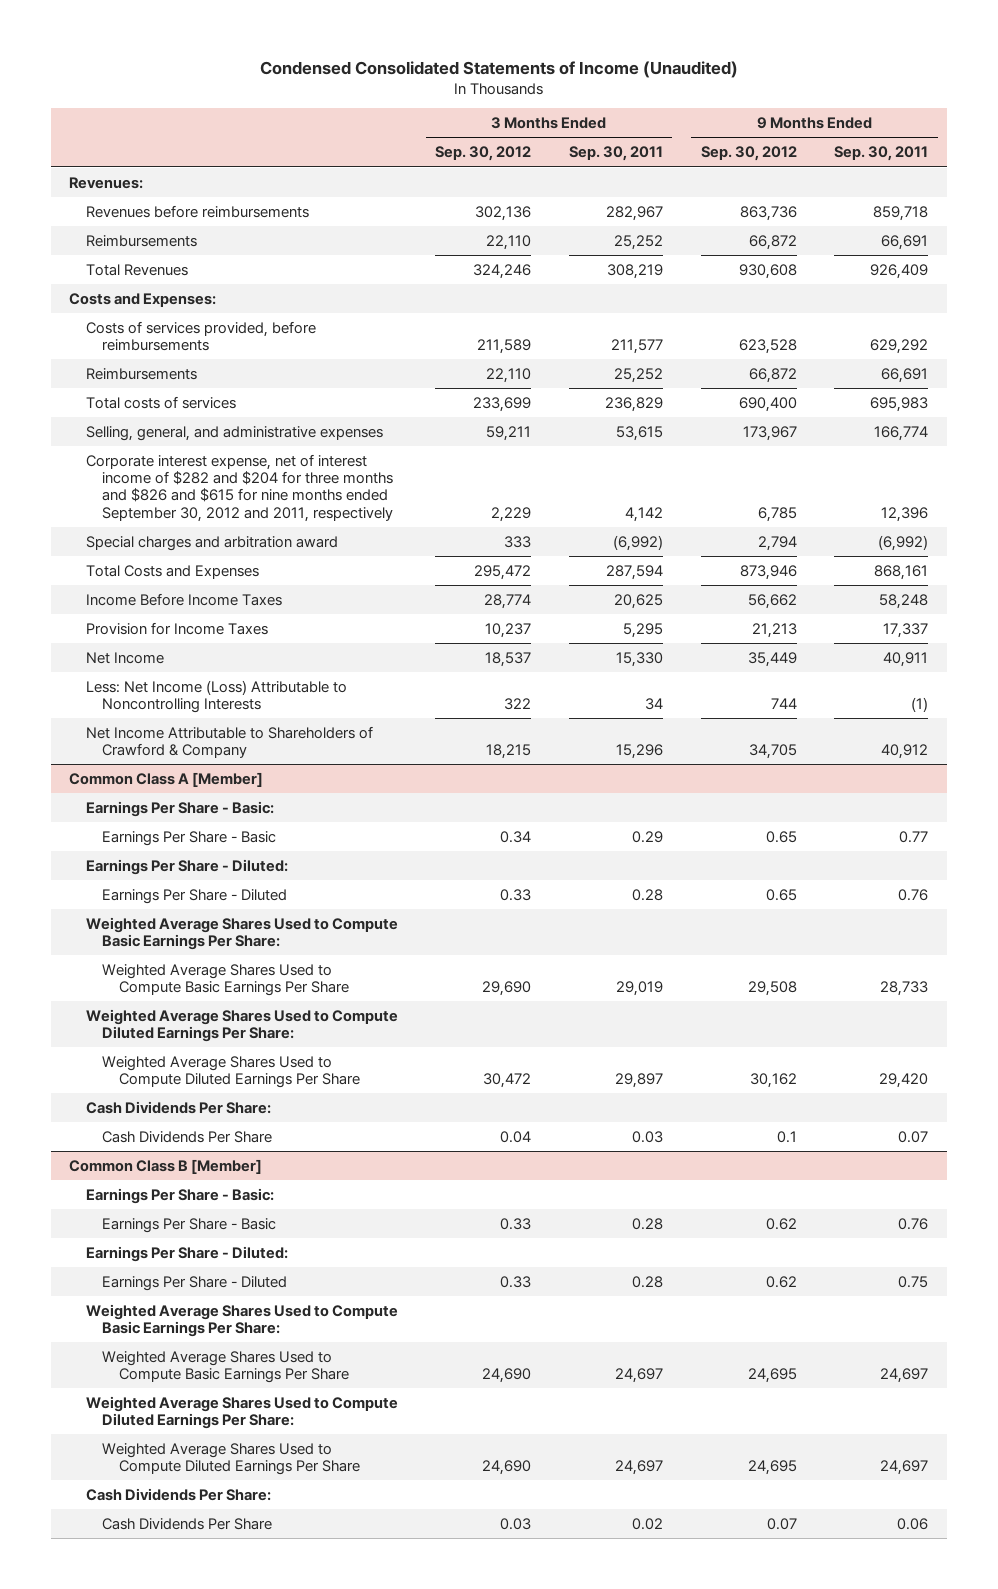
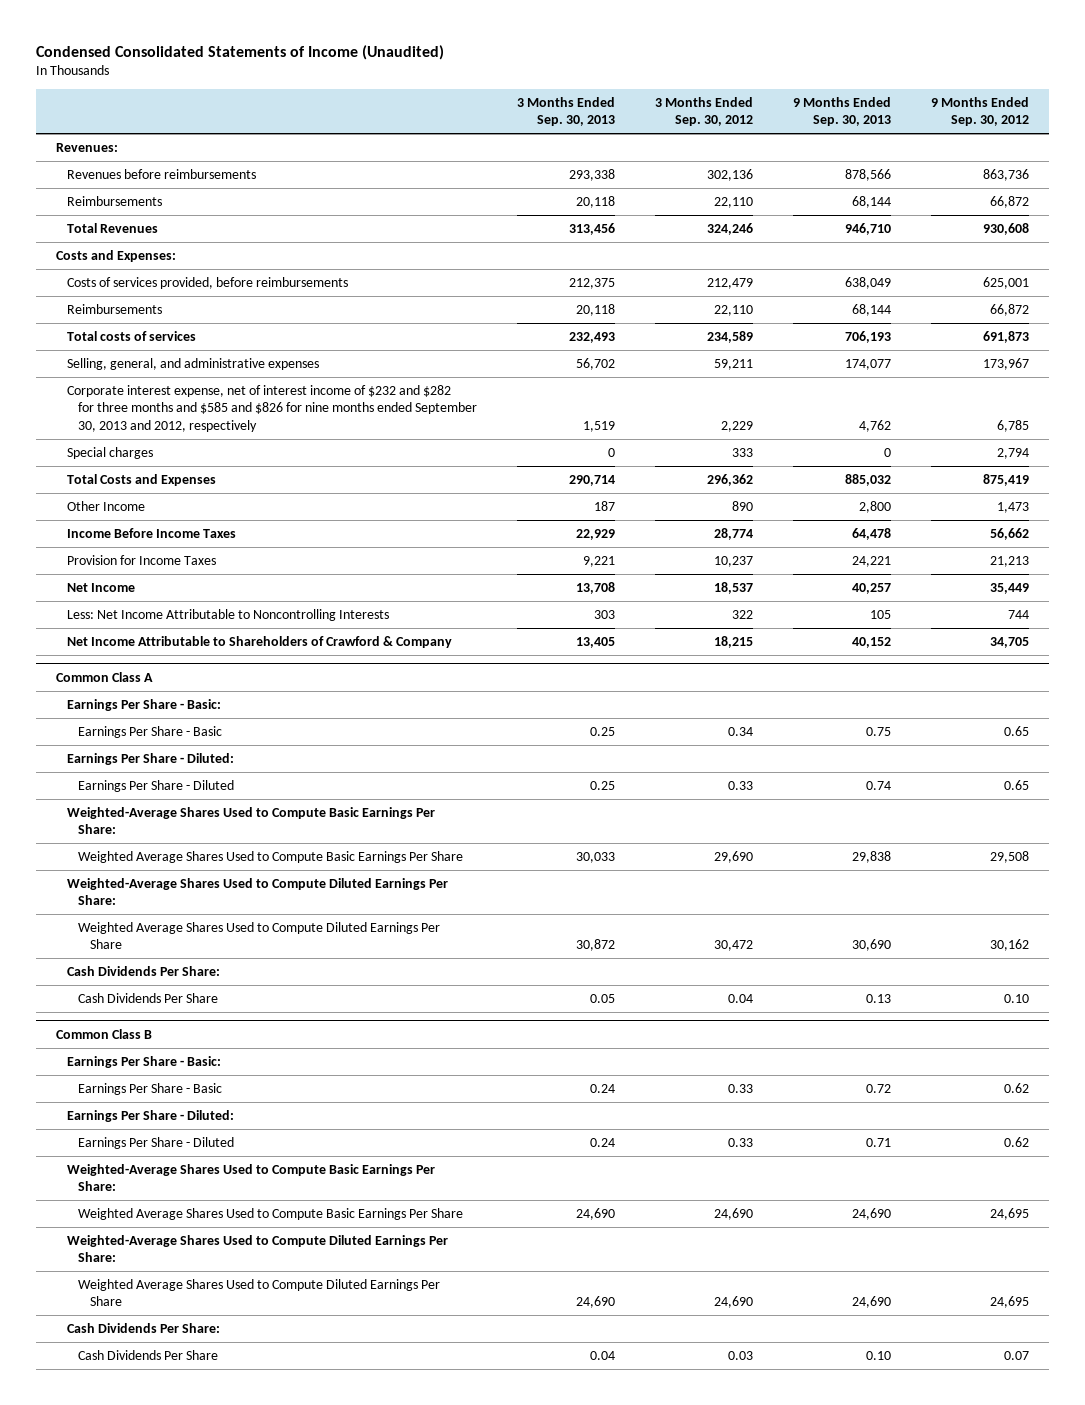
[569,146,664,162] Sep. 30, 2011 -> none
[834,146,929,162] Sep. 30, 2011 -> none
none -> [517,96,616,127] 3 Months Ended Sep. 30, 2013
none -> [792,96,891,127] 9 Months Ended Sep. 30, 2013
[477,339,532,355] 211,589 -> [707,277,754,289] 212,479
[738,339,797,355] 623,528 -> [982,276,1029,289] 625,001
[473,396,532,412] 233,699 -> [707,330,754,343] 234,589
[738,396,797,412] 690,400 -> [982,330,1029,343] 691,873
[85,453,394,522] Corporate interest expense, net of interest income of $282 and $204 for three months and $826 and $615 for nine months ended September 30, 2012 and 2011, respectively -> [67,384,478,432] Corporate interest expense, net of interest income of $232 and $282 for three months and $585 and $826 for nine months ended September 30, 2013 and 2012, respectively
[85,535,338,551] Special charges and arbitration award -> [67,446,154,459] Special charges
[474,564,532,580] 295,472 -> [707,473,754,486] 296,362
[739,564,797,580] 873,946 -> [982,473,1029,486] 875,419
none -> [67,500,146,511] Other Income
[85,679,347,714] Less: Net Income (Loss) Attributable to Noncontrolling Interests -> [67,608,390,621] Less: Net Income Attributable to Noncontrolling Interests
[69,771,264,787] Common Class A [Member] -> [55,671,153,682] Common Class A
[85,916,398,951] Weighted Average Shares Used to Compute Basic Earnings Per Share: -> [67,806,436,835] Weighted-Average Shares Used to Compute Basic Earnings Per Share:
[85,1008,398,1043] Weighted Average Shares Used to Compute Diluted Earnings Per Share: -> [67,877,449,906] Weighted-Average Shares Used to Compute Diluted Earnings Per Share:
[776,1130,797,1143] 0.1 -> [1003,993,1029,1003] 0.10
[69,1158,263,1174] Common Class B [Member] -> [55,1028,152,1039] Common Class B
[85,1303,398,1338] Weighted Average Shares Used to Compute Basic Earnings Per Share: -> [67,1163,436,1192] Weighted-Average Shares Used to Compute Basic Earnings Per Share:
[85,1395,398,1430] Weighted Average Shares Used to Compute Diluted Earnings Per Share: -> [67,1234,449,1263] Weighted-Average Shares Used to Compute Diluted Earnings Per Share:

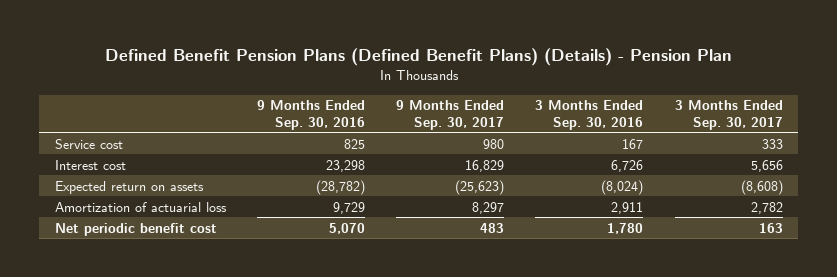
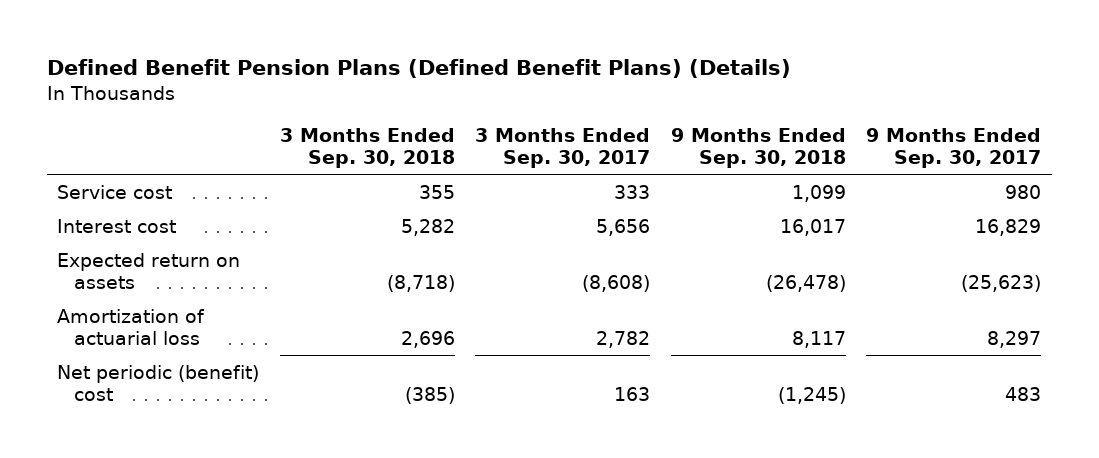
[104,48,732,67] Defined Benefit Pension Plans (Defined Benefit Plans) (Details) - Pension Plan -> [46,59,791,79] Defined Benefit Pension Plans (Defined Benefit Plans) (Details)
[256,100,365,130] 9 Months Ended Sep. 30, 2016 -> none
[535,100,644,130] 3 Months Ended Sep. 30, 2016 -> none
none -> [279,127,455,169] 3 Months Ended Sep. 30, 2018
none -> [670,127,846,169] 9 Months Ended Sep. 30, 2018
[54,222,217,236] Net periodic benefit cost -> [57,364,260,402] Net periodic (benefit) cost

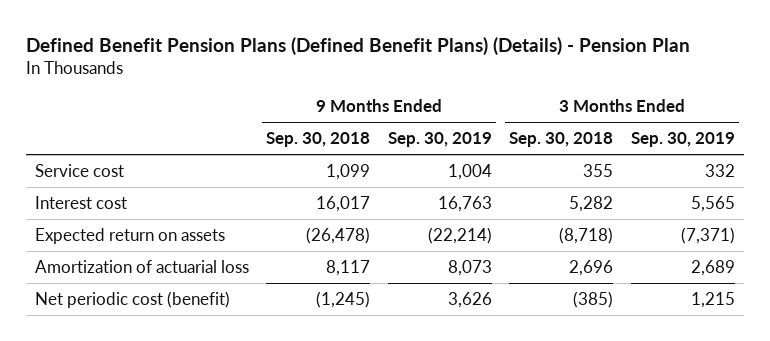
[46,59,791,79] Defined Benefit Pension Plans (Defined Benefit Plans) (Details) -> [26,36,691,55] Defined Benefit Pension Plans (Defined Benefit Plans) (Details) - Pension Plan
[475,127,651,169] 3 Months Ended Sep. 30, 2017 -> none
[866,127,1042,169] 9 Months Ended Sep. 30, 2017 -> none
none -> [387,132,492,148] Sep. 30, 2019
none -> [630,132,735,148] Sep. 30, 2019
[57,364,260,402] Net periodic (benefit) cost -> [34,290,230,308] Net periodic cost (benefit)

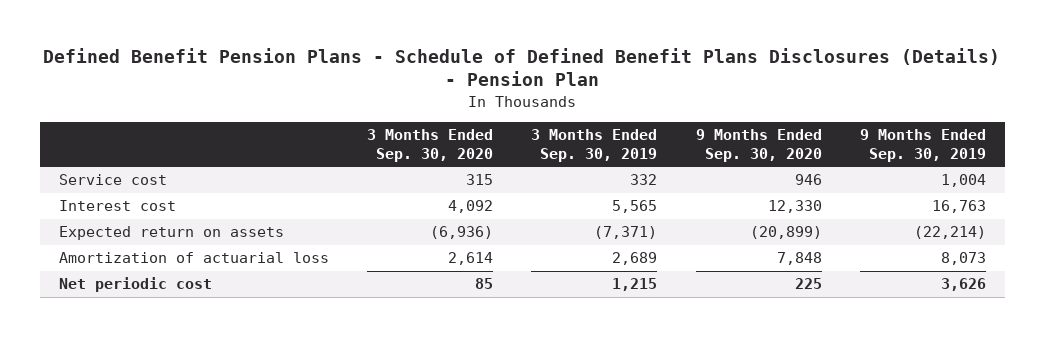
[26,36,691,55] Defined Benefit Pension Plans (Defined Benefit Plans) (Details) - Pension Plan -> [43,47,1001,87] Defined Benefit Pension Plans - Schedule of Defined Benefit Plans Disclosures (Details) - Pension Plan
[266,132,371,148] Sep. 30, 2018 -> none
[509,132,614,148] Sep. 30, 2018 -> none
none -> [366,129,493,162] 3 Months Ended Sep. 30, 2020
none -> [695,129,822,162] 9 Months Ended Sep. 30, 2020
[34,290,230,308] Net periodic cost (benefit) -> [58,277,212,293] Net periodic cost

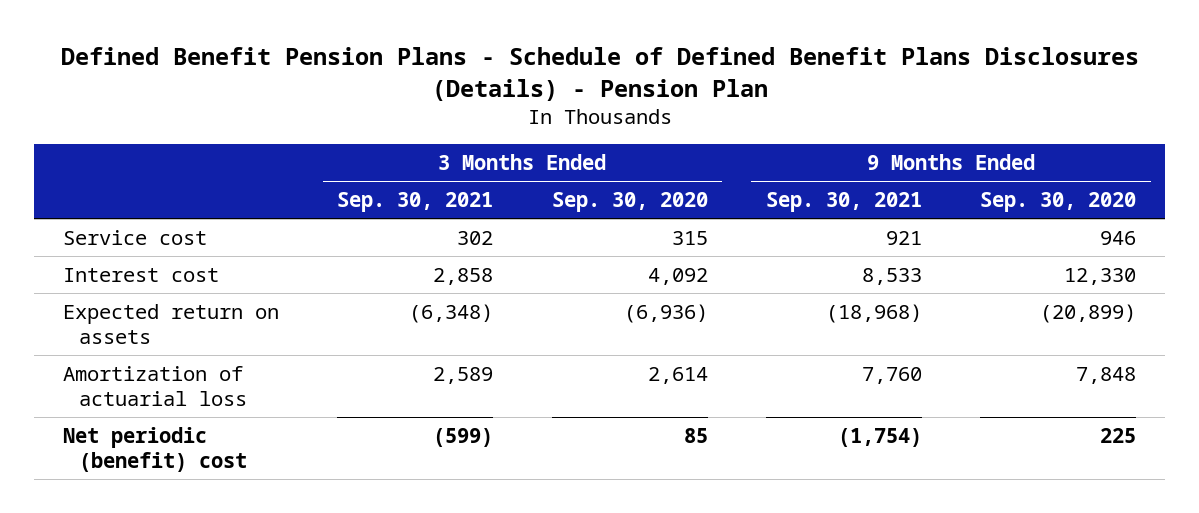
[531,129,658,162] 3 Months Ended Sep. 30, 2019 -> none
[859,129,986,162] 9 Months Ended Sep. 30, 2019 -> none
none -> [337,192,494,213] Sep. 30, 2021
none -> [765,192,922,213] Sep. 30, 2021
[58,277,212,293] Net periodic cost -> [62,426,248,473] Net periodic (benefit) cost

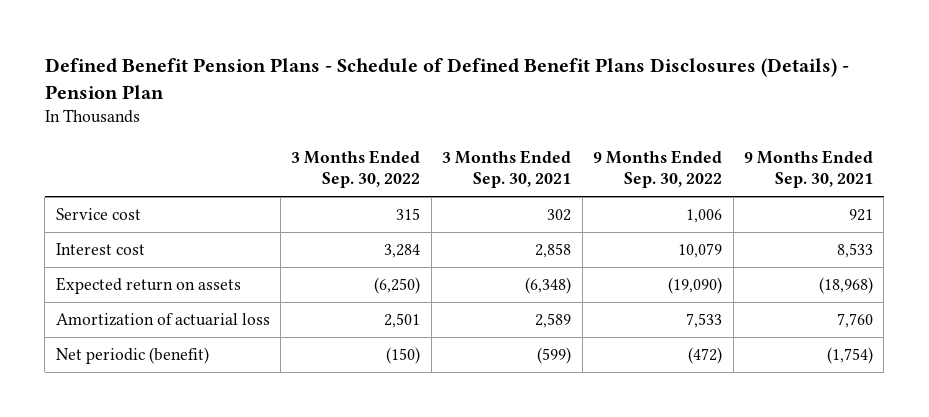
[551,192,708,213] Sep. 30, 2020 -> none
[980,192,1137,213] Sep. 30, 2020 -> none
none -> [291,149,421,189] 3 Months Ended Sep. 30, 2022
none -> [593,149,723,189] 9 Months Ended Sep. 30, 2022
[62,426,248,473] Net periodic (benefit) cost -> [55,347,209,365] Net periodic (benefit)

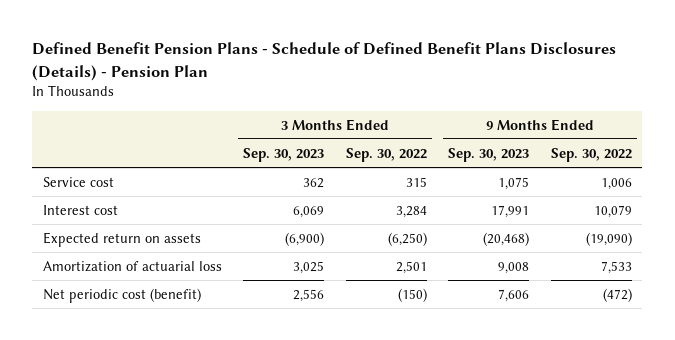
[442,149,572,189] 3 Months Ended Sep. 30, 2021 -> none
[743,149,873,189] 9 Months Ended Sep. 30, 2021 -> none
none -> [243,147,325,162] Sep. 30, 2023
none -> [448,147,530,162] Sep. 30, 2023
[55,347,209,365] Net periodic (benefit) -> [42,287,201,303] Net periodic cost (benefit)

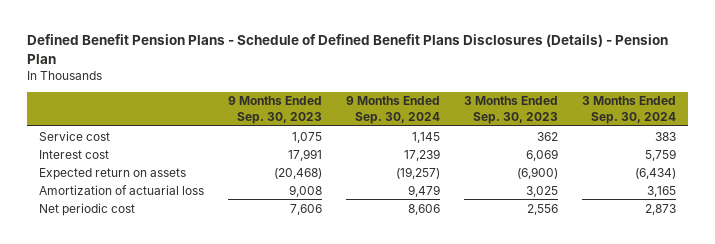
[345,147,427,162] Sep. 30, 2022 -> none
[550,147,632,162] Sep. 30, 2022 -> none
none -> [346,96,441,124] 9 Months Ended Sep. 30, 2024
none -> [582,96,677,124] 3 Months Ended Sep. 30, 2024
[42,287,201,303] Net periodic cost (benefit) -> [39,202,136,216] Net periodic cost

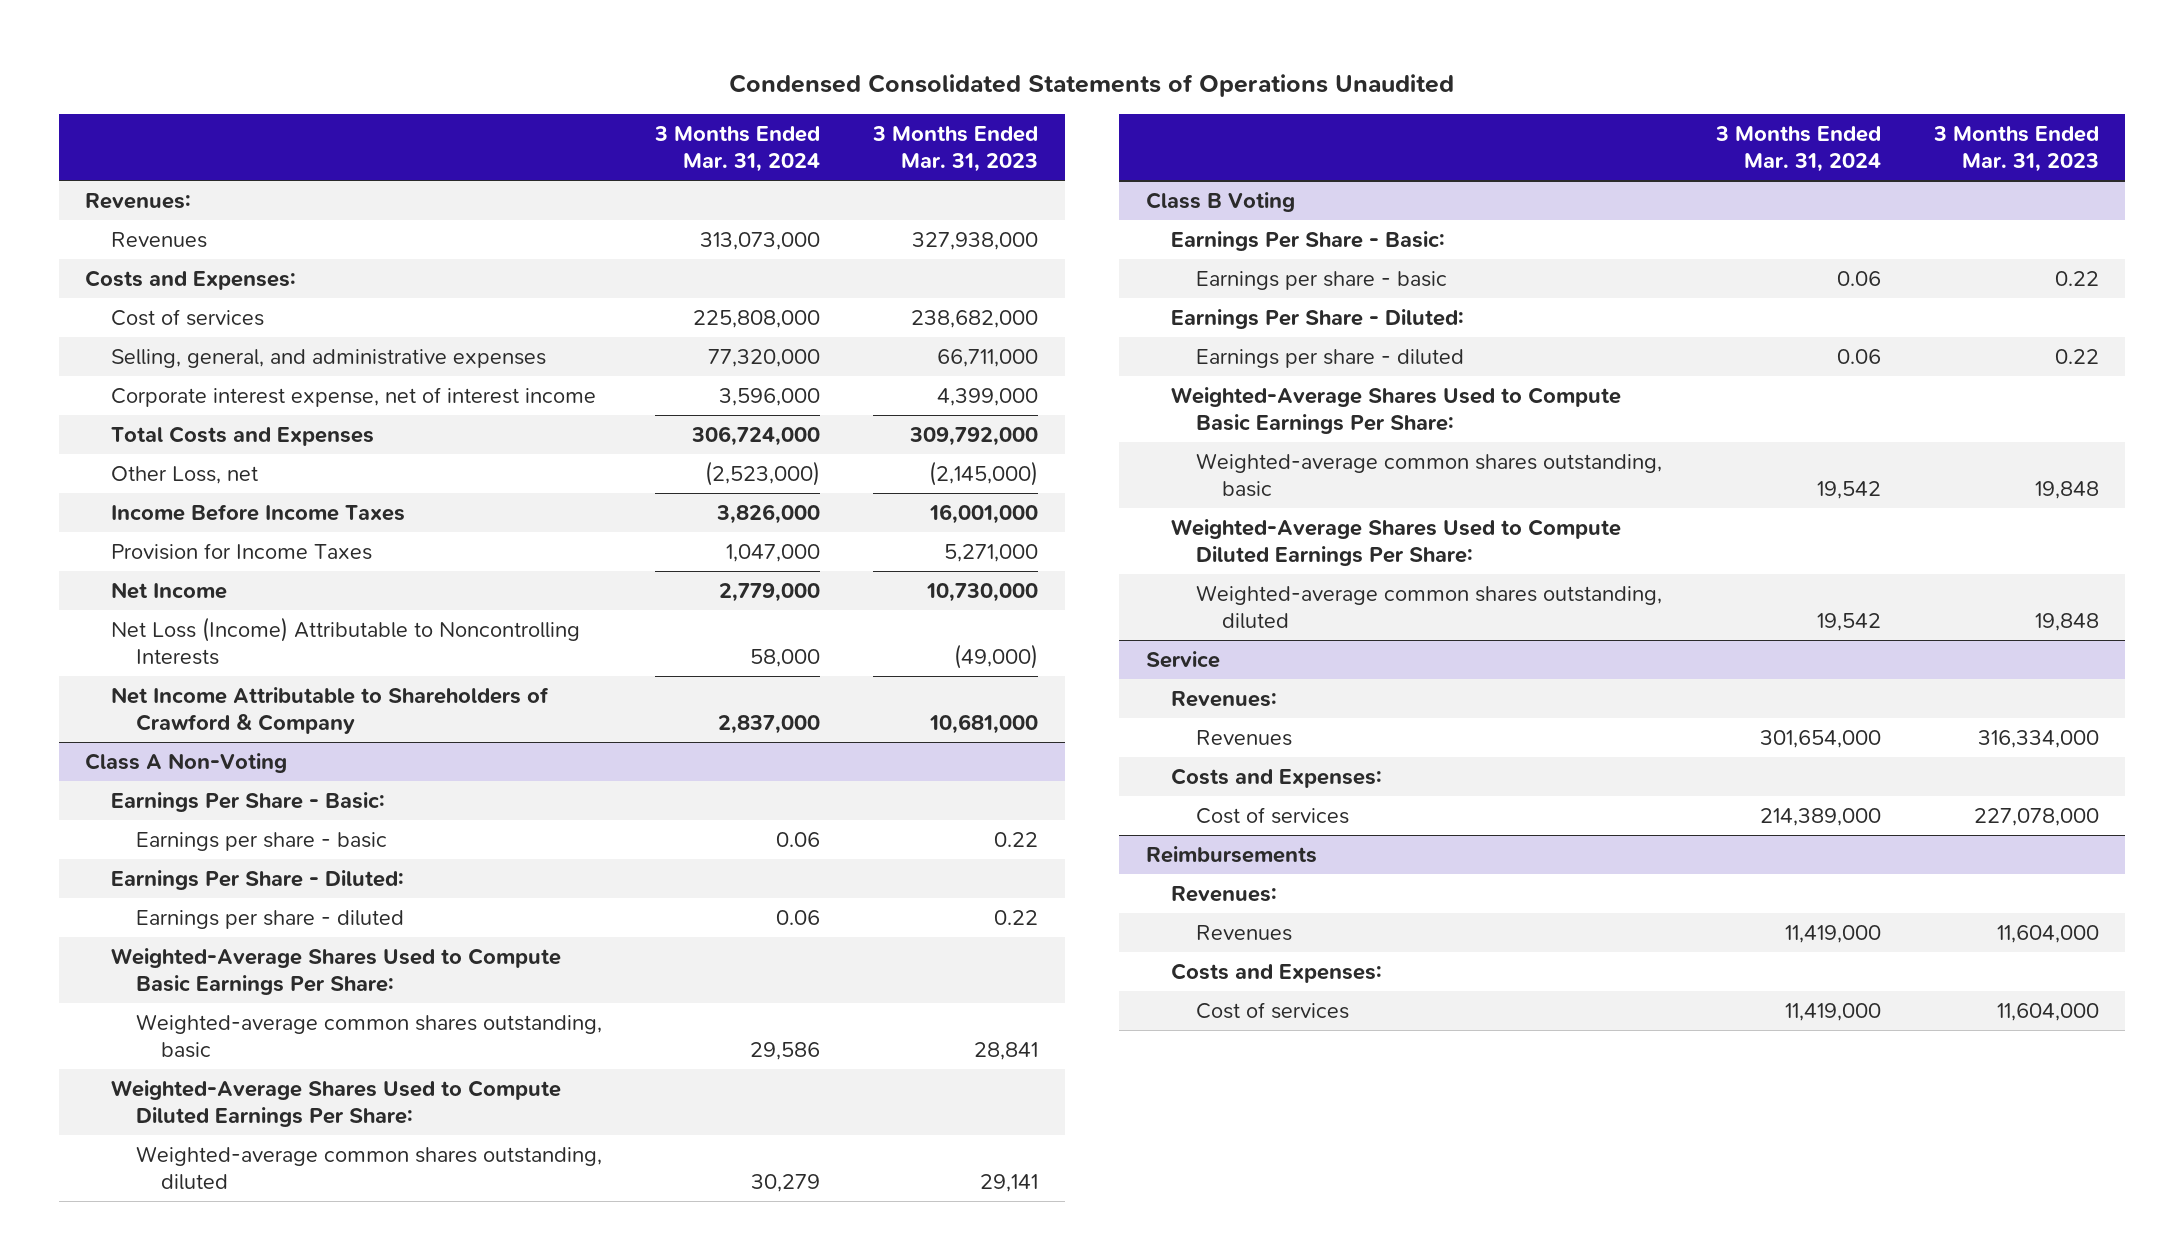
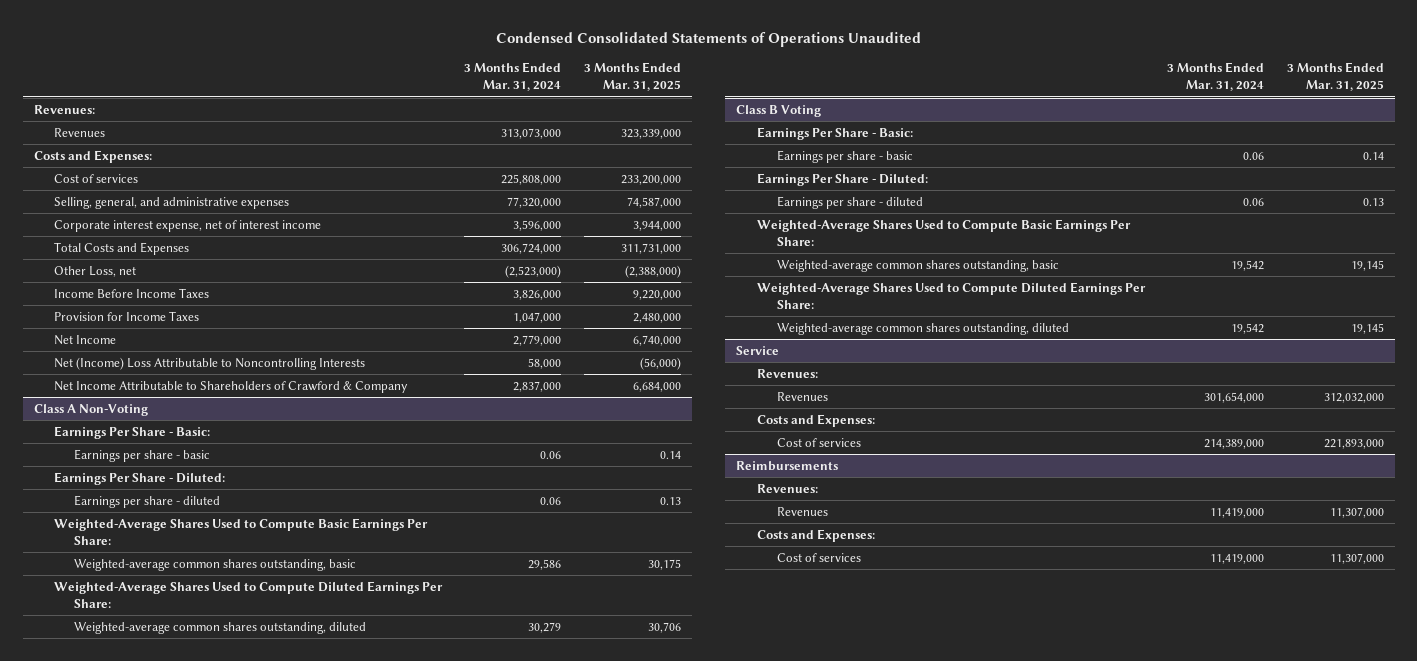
[872,126,1039,173] 3 Months Ended Mar. 31, 2023 -> none
none -> [583,62,681,92] 3 Months Ended Mar. 31, 2025
[110,616,580,665] Net Loss (Income) Attributable to Noncontrolling Interests -> [53,357,365,371] Net (Income) Loss Attributable to Noncontrolling Interests

